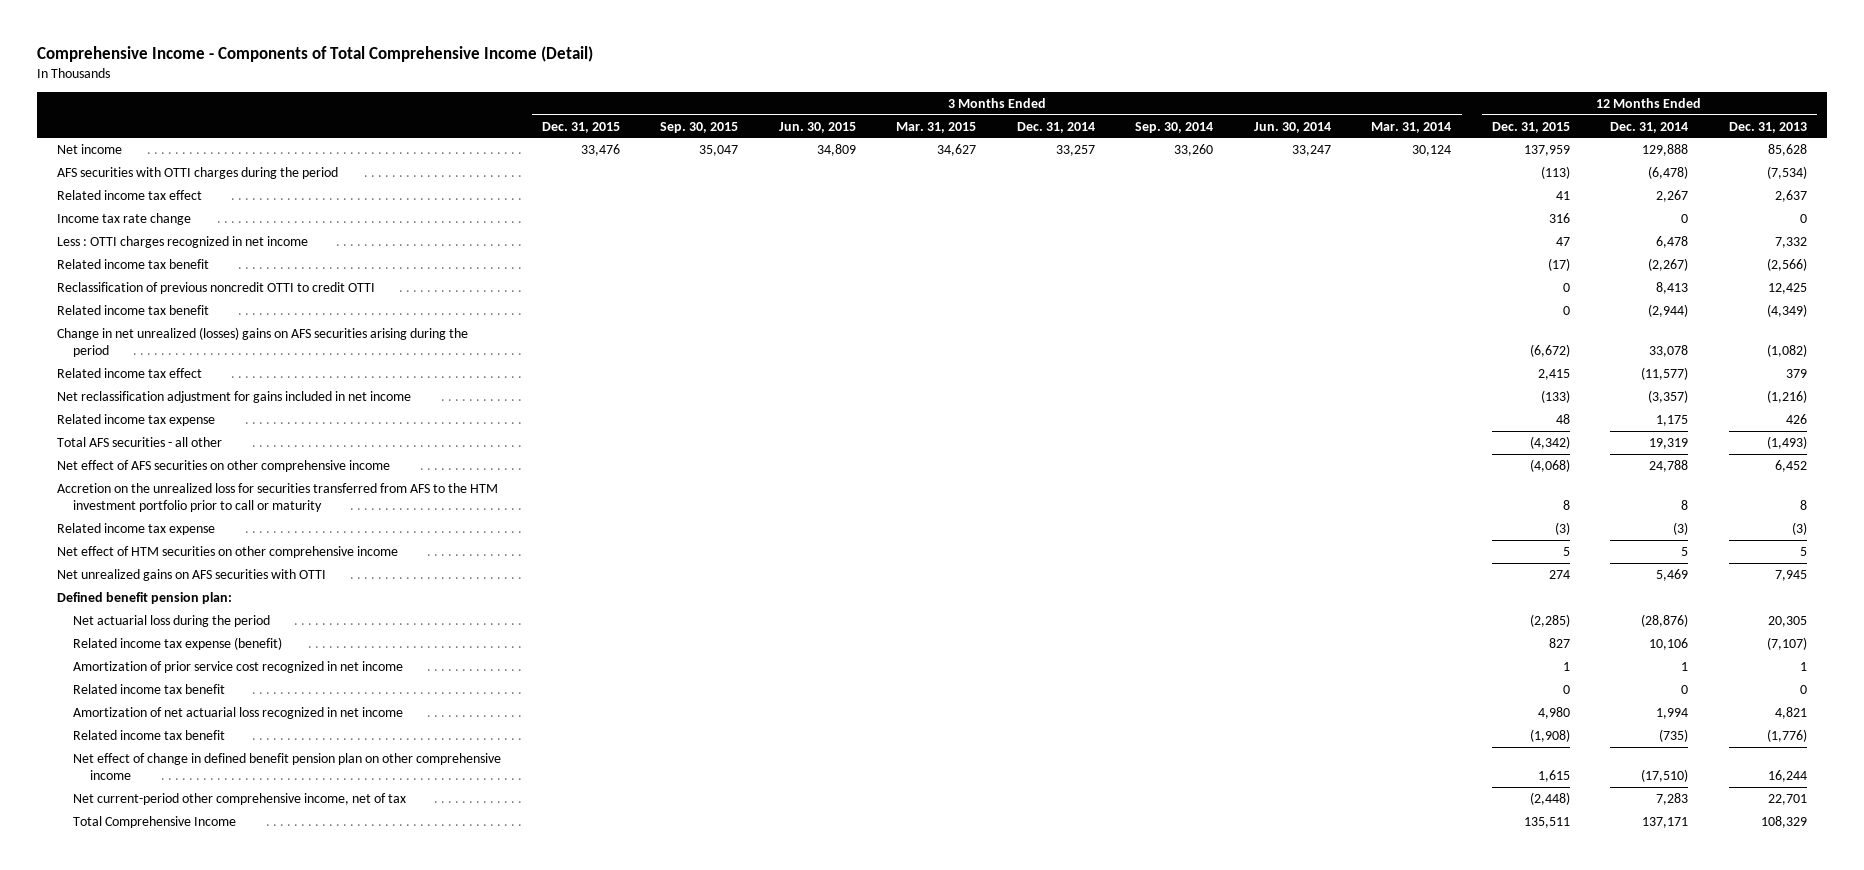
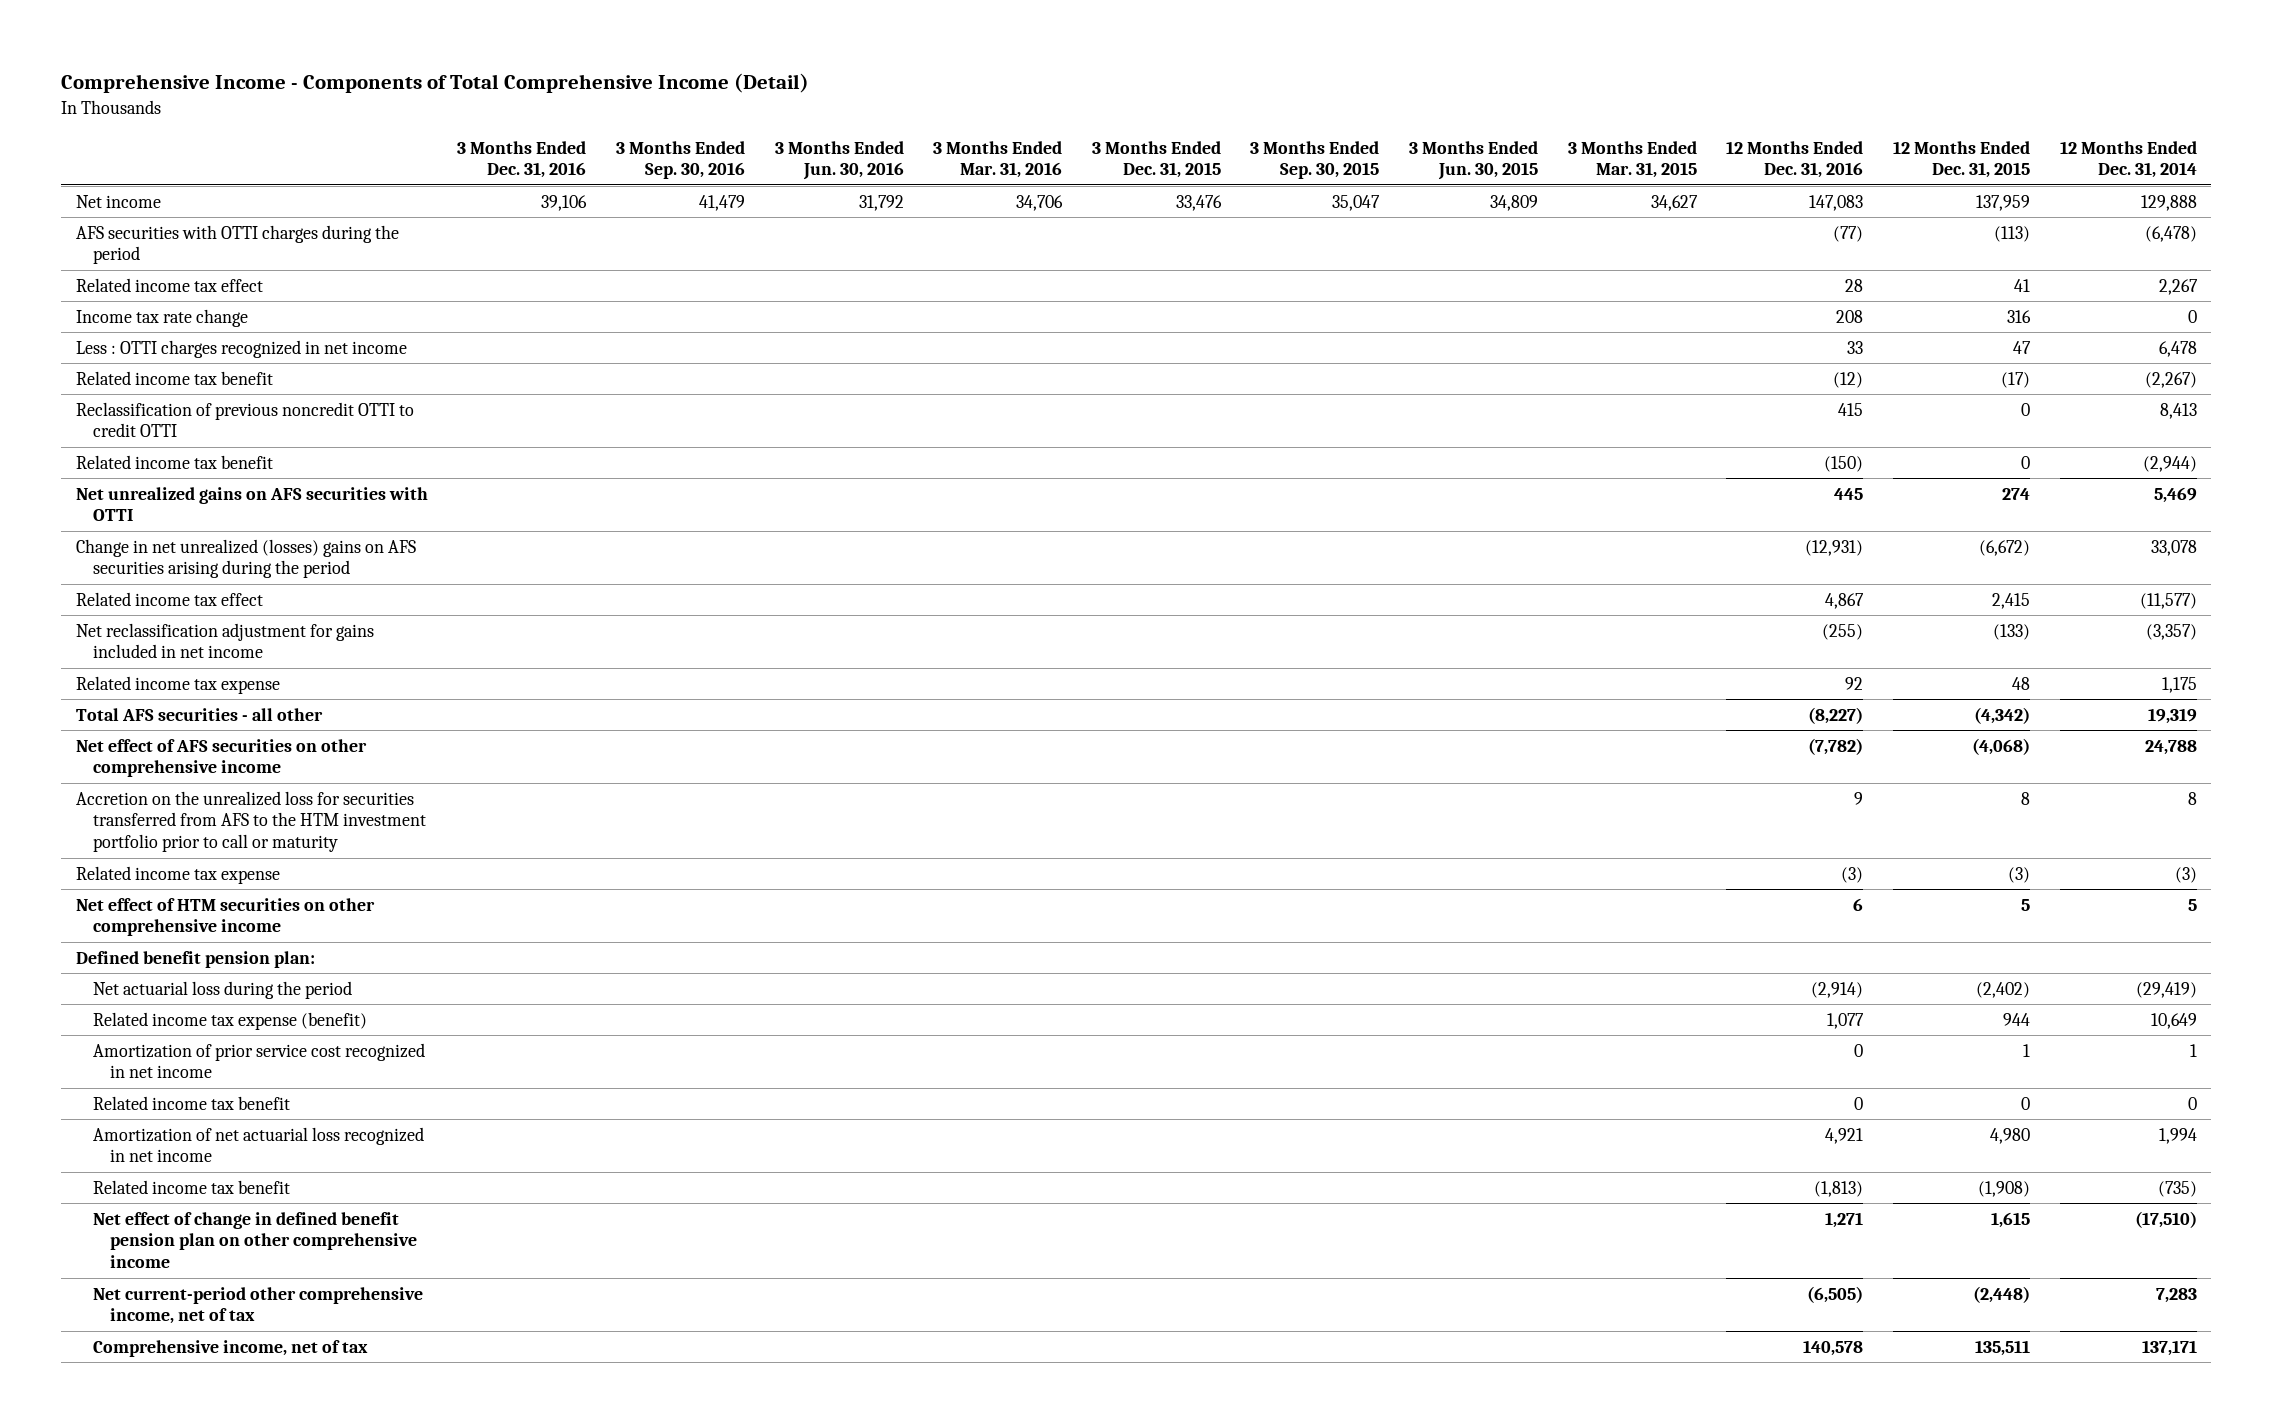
[1016,121,1095,133] Dec. 31, 2014 -> none
[1135,121,1214,133] Sep. 30, 2014 -> none
[1253,121,1331,133] Jun. 30, 2014 -> none
[1371,121,1452,133] Mar. 31, 2014 -> none
[1728,121,1807,133] Dec. 31, 2013 -> none
none -> [457,140,587,179] 3 Months Ended Dec. 31, 2016
none -> [615,140,745,180] 3 Months Ended Sep. 30, 2016
none -> [774,140,904,181] 3 Months Ended Jun. 30, 2016
none -> [933,140,1063,179] 3 Months Ended Mar. 31, 2016
none -> [1726,140,1864,179] 12 Months Ended Dec. 31, 2016
[56,568,326,581] Net unrealized gains on AFS securities with OTTI -> [75,486,428,522] Net unrealized gains on AFS securities with OTTI
[1529,613,1570,627] (2,285) -> [1975,981,2030,998] (2,402)
[1641,613,1689,627] (28,876) -> [2135,981,2197,998] (29,419)
[1548,637,1570,648] 827 -> [2002,1012,2030,1026] 944
[1649,637,1689,650] 10,106 -> [2150,1012,2197,1029] 10,649
[73,815,237,828] Total Comprehensive Income -> [92,1339,368,1357] Comprehensive income, net of tax

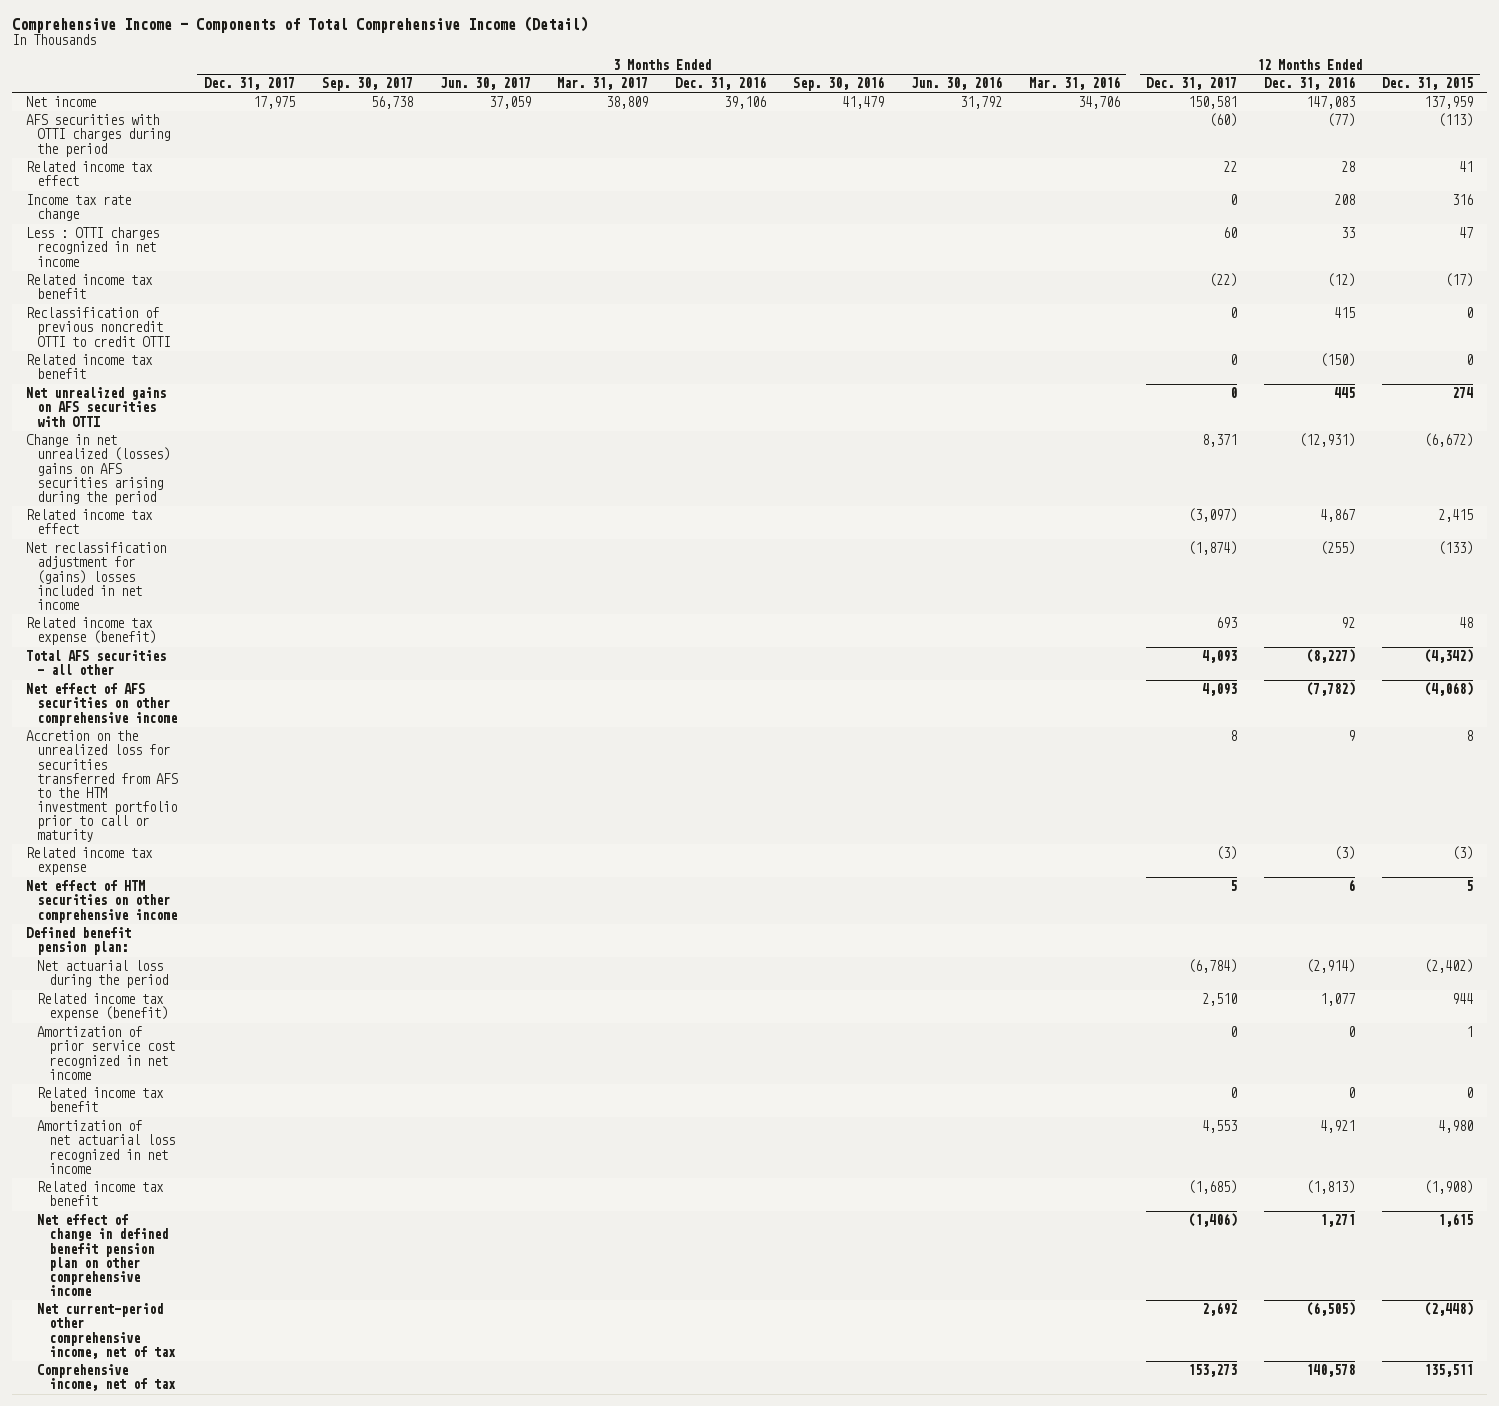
[1091,140,1221,179] 3 Months Ended Dec. 31, 2015 -> none
[1250,140,1380,180] 3 Months Ended Sep. 30, 2015 -> none
[1409,140,1539,181] 3 Months Ended Jun. 30, 2015 -> none
[1567,140,1697,179] 3 Months Ended Mar. 31, 2015 -> none
[2059,140,2197,179] 12 Months Ended Dec. 31, 2014 -> none
none -> [204,77,296,91] Dec. 31, 2017
none -> [321,77,413,92] Sep. 30, 2017
none -> [439,77,531,91] Jun. 30, 2017
none -> [557,77,649,91] Mar. 31, 2017
none -> [1146,77,1238,91] Dec. 31, 2017
[75,622,374,659] Net reclassification adjustment for gains included in net income -> [25,542,166,610] Net reclassification adjustment for (gains) losses included in net income
[75,675,280,694] Related income tax expense -> [25,617,157,646] Related income tax expense (benefit)

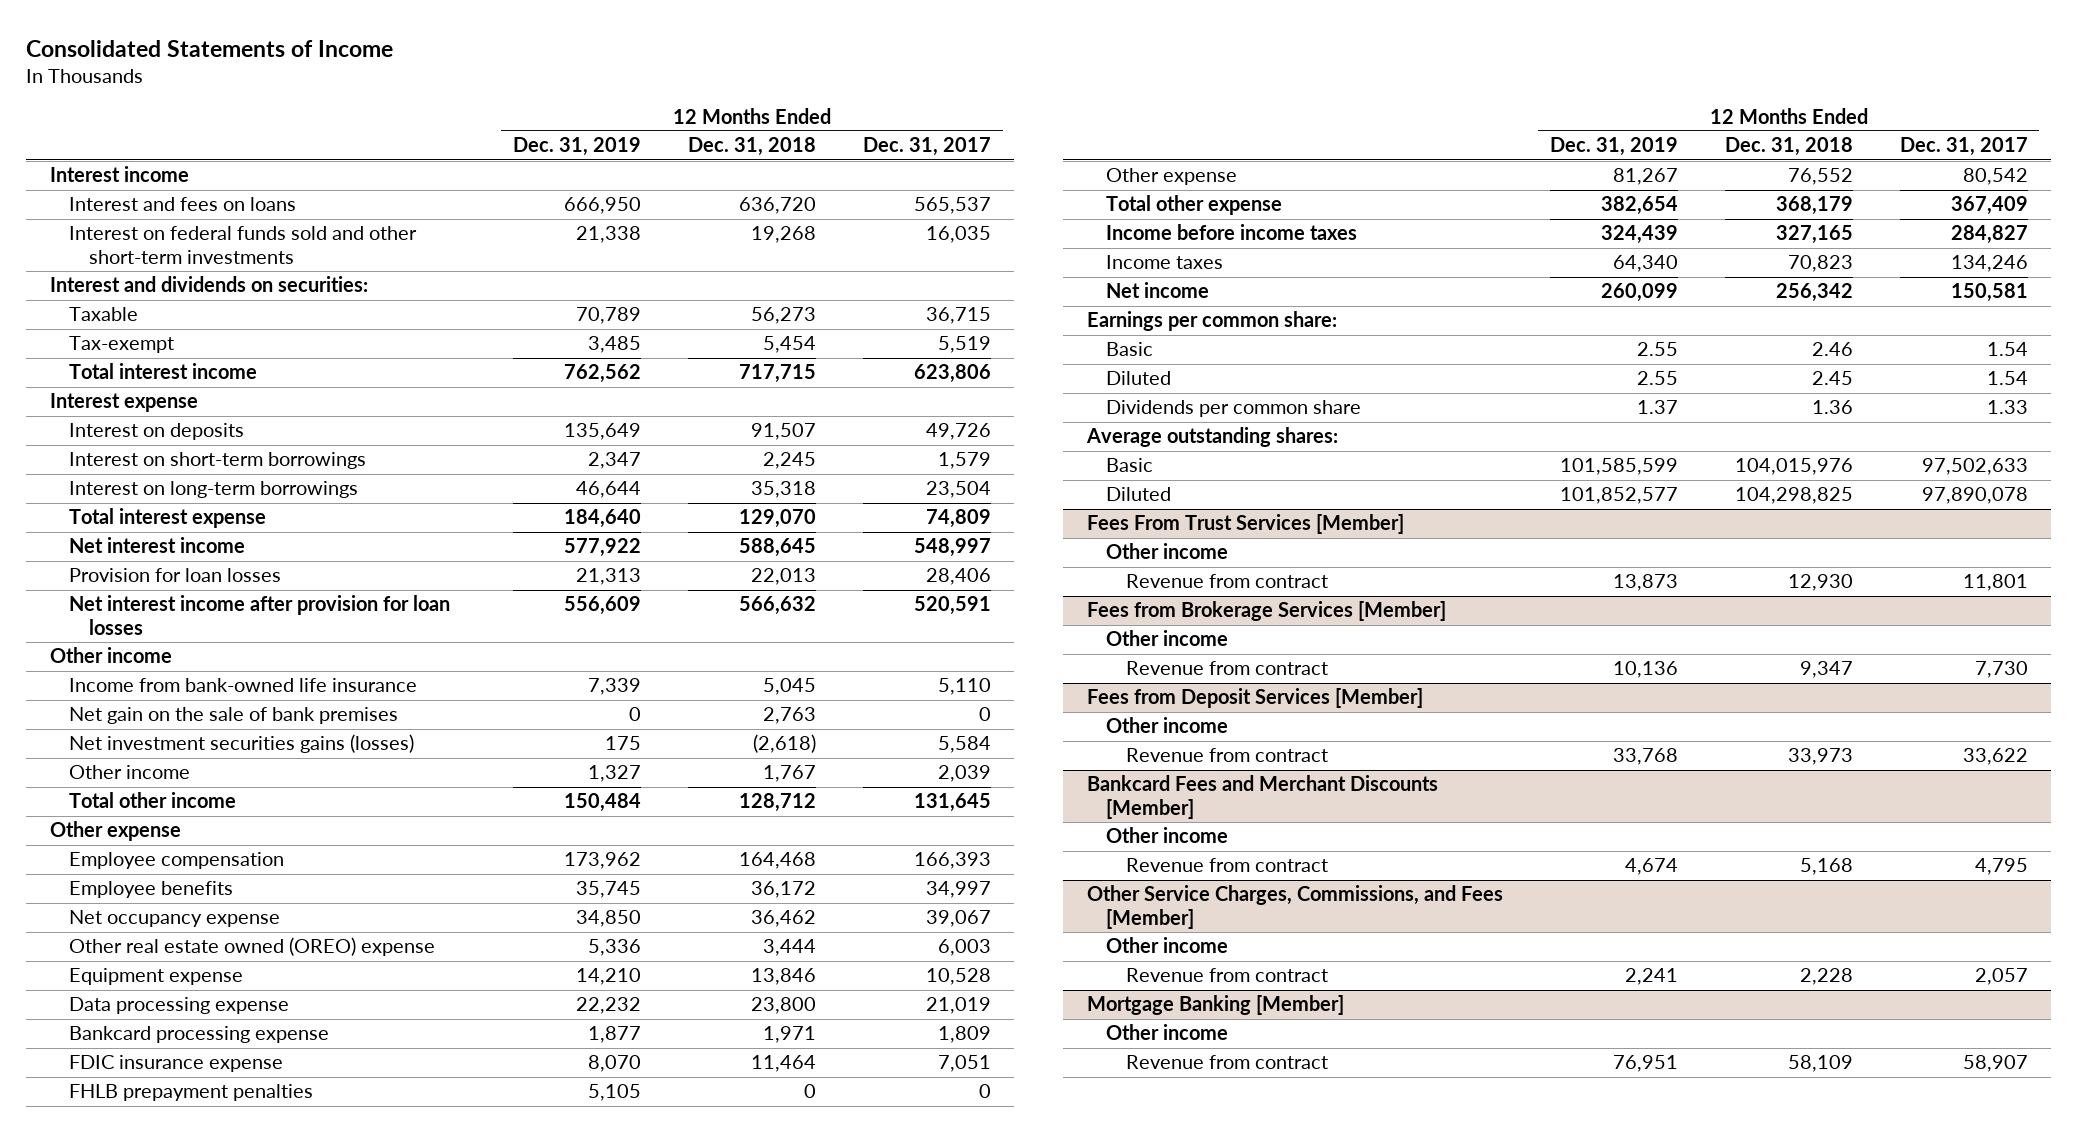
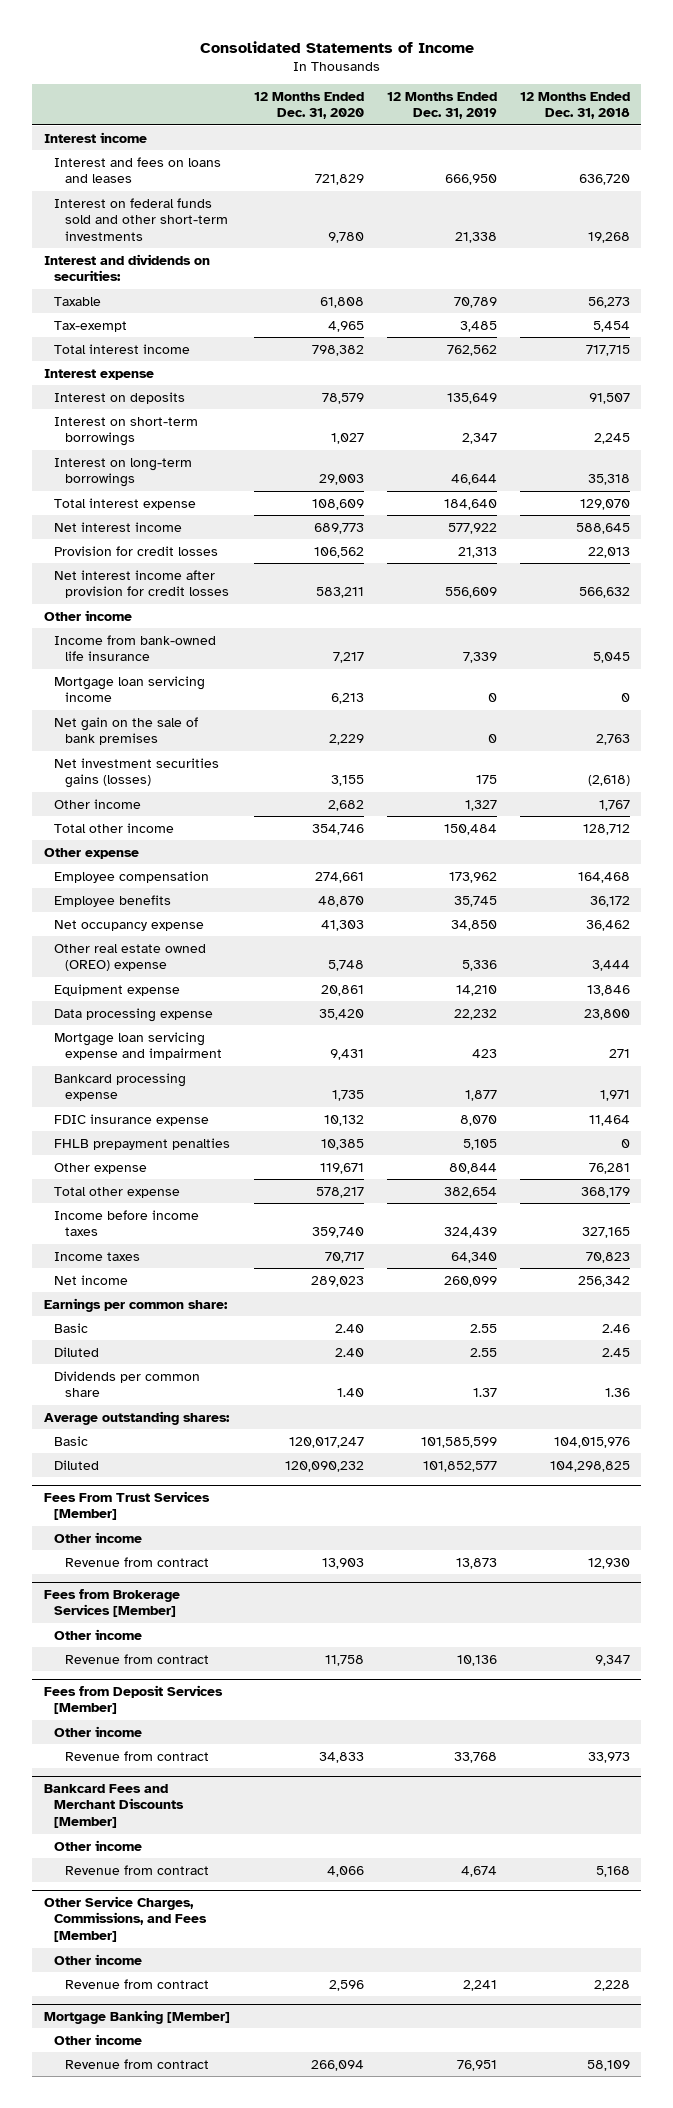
[862,137,991,157] Dec. 31, 2017 -> none
none -> [253,91,364,120] 12 Months Ended Dec. 31, 2020
[69,197,297,212] Interest and fees on loans -> [54,156,222,184] Interest and fees on loans and leases
[69,568,282,583] Provision for loan losses -> [54,545,219,556] Provision for credit losses
[69,595,451,635] Net interest income after provision for loan losses -> [54,569,230,599] Net interest income after provision for credit losses
none -> [54,675,206,703] Mortgage loan servicing income
none -> [54,1031,223,1061] Mortgage loan servicing expense and impairment
[1612,168,1678,186] 81,267 -> [448,1162,497,1174] 80,844
[1787,168,1853,186] 76,552 -> [588,1162,630,1174] 76,281

